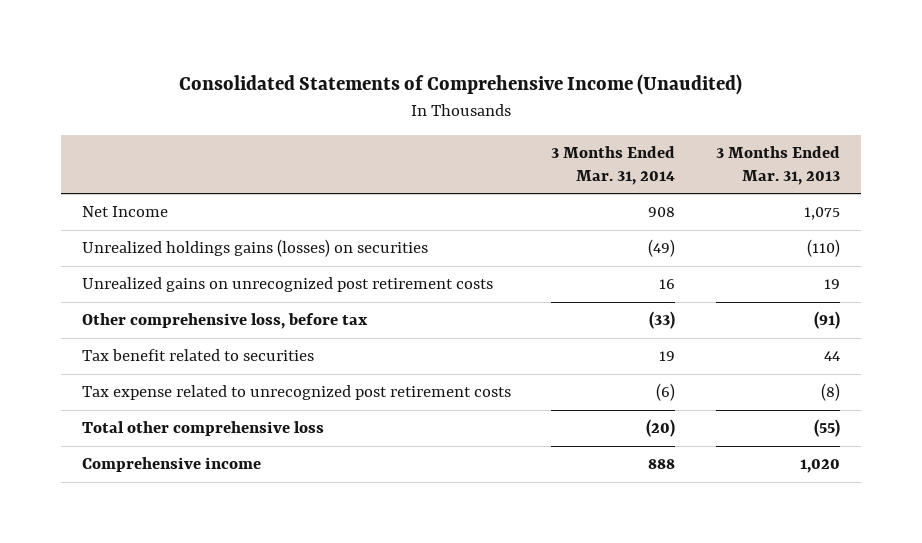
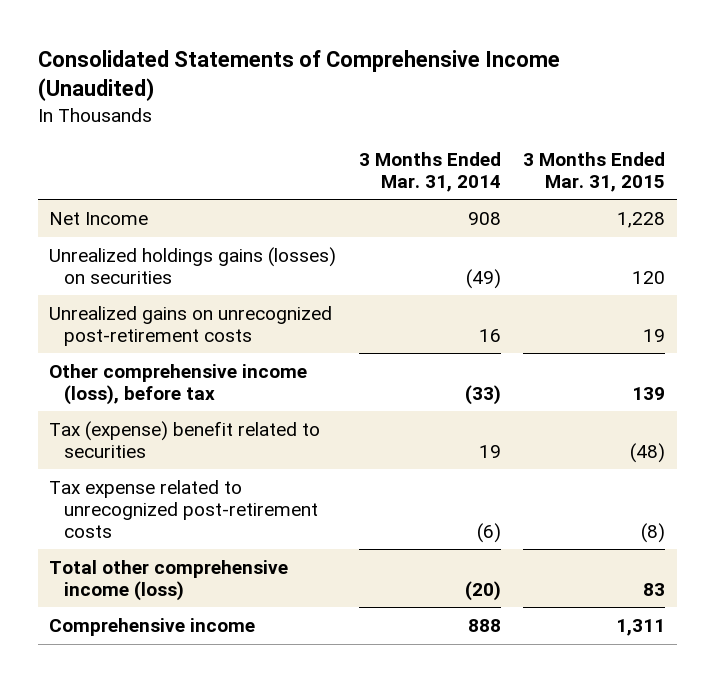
[716,146,841,185] 3 Months Ended Mar. 31, 2013 -> none
none -> [523,151,666,192] 3 Months Ended Mar. 31, 2015
[81,277,493,293] Unrealized gains on unrecognized post retirement costs -> [48,306,332,346] Unrealized gains on unrecognized post-retirement costs
[81,313,368,330] Other comprehensive loss, before tax -> [48,364,307,405] Other comprehensive income (loss), before tax
[81,349,314,362] Tax benefit related to securities -> [48,421,320,458] Tax (expense) benefit related to securities
[81,385,511,401] Tax expense related to unrecognized post retirement costs -> [48,480,319,538] Tax expense related to unrecognized post-retirement costs
[81,421,324,437] Total other comprehensive loss -> [48,560,288,601] Total other comprehensive income (loss)

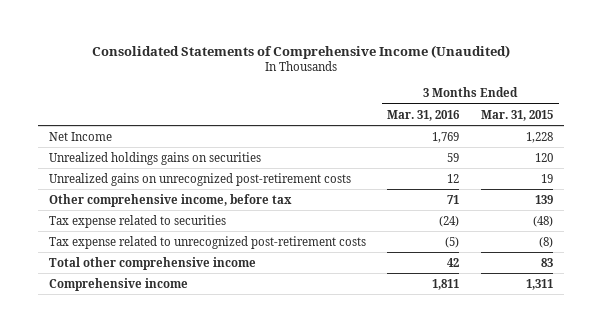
[358,151,501,192] 3 Months Ended Mar. 31, 2014 -> none
none -> [387,109,461,121] Mar. 31, 2016
[48,247,336,284] Unrealized holdings gains (losses) on securities -> [48,151,261,165] Unrealized holdings gains on securities
[48,364,307,405] Other comprehensive income (loss), before tax -> [48,193,292,207] Other comprehensive income, before tax
[48,421,320,458] Tax (expense) benefit related to securities -> [48,214,226,228] Tax expense related to securities
[48,560,288,601] Total other comprehensive income (loss) -> [48,256,256,270] Total other comprehensive income

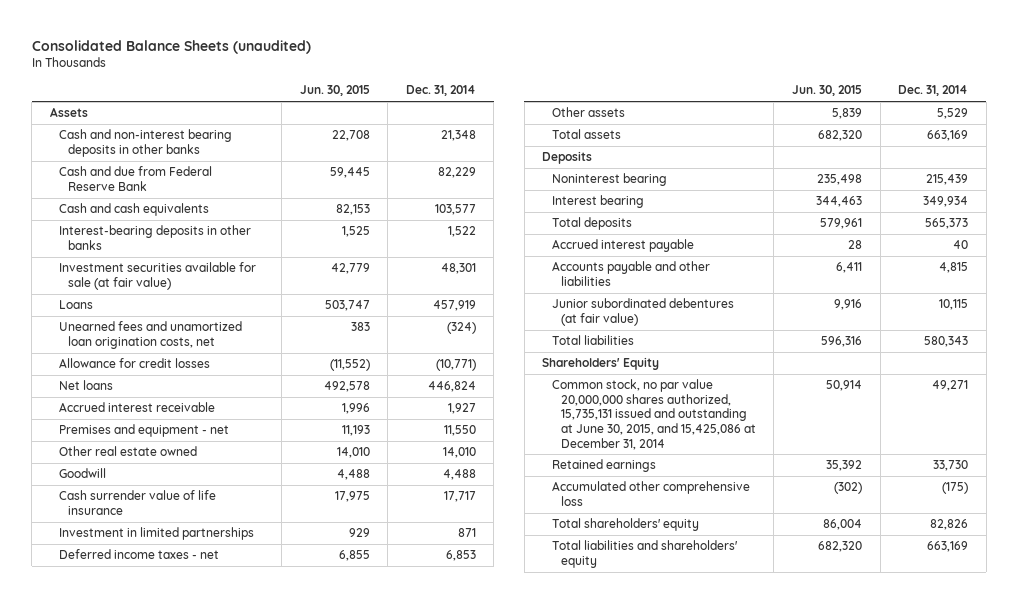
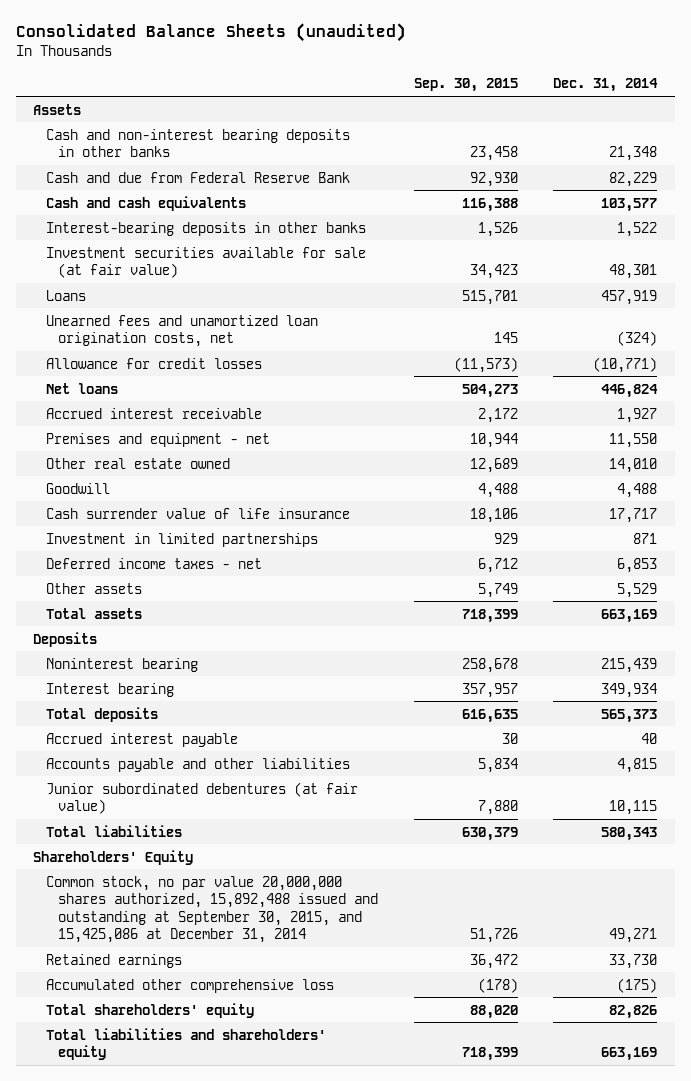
[299,85,370,97] Jun. 30, 2015 -> none
none -> [413,78,518,93] Sep. 30, 2015
[551,379,756,450] Common stock, no par value 20,000,000 shares authorized, 15,735,131 issued and outstanding at June 30, 2015, and 15,425,086 at December 31, 2014 -> [45,875,379,943] Common stock, no par value 20,000,000 shares authorized, 15,892,488 issued and outstanding at September 30, 2015, and 15,425,086 at December 31, 2014

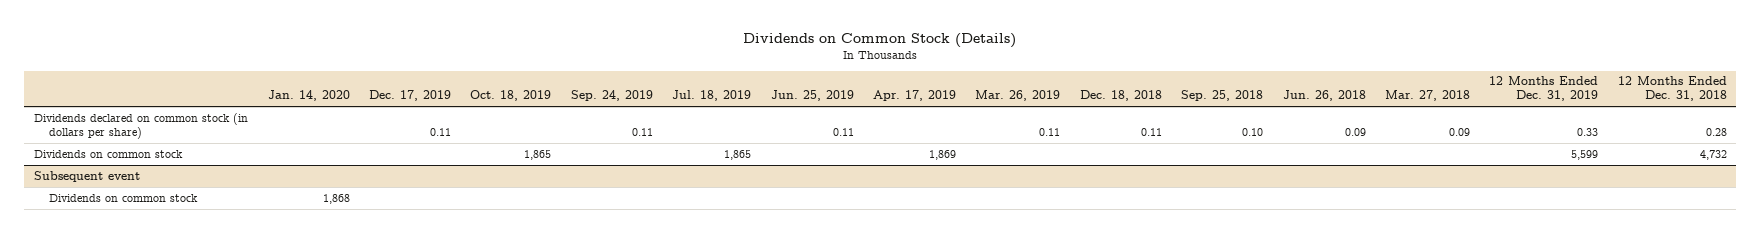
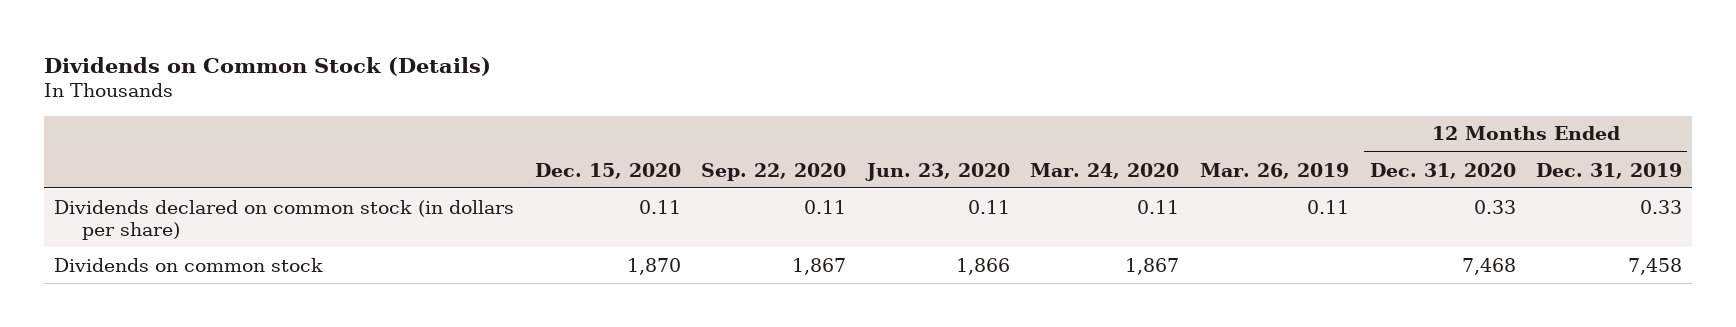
[267,90,350,102] Jan. 14, 2020 -> none
[368,90,451,102] Dec. 17, 2019 -> none
[470,90,552,102] Oct. 18, 2019 -> none
[570,90,653,102] Sep. 24, 2019 -> none
[672,90,752,102] Jul. 18, 2019 -> none
[770,90,854,102] Jun. 25, 2019 -> none
[872,90,956,102] Apr. 17, 2019 -> none
[1079,90,1162,102] Dec. 18, 2018 -> none
[1181,90,1264,102] Sep. 25, 2018 -> none
[1282,90,1366,102] Jun. 26, 2018 -> none
[1384,90,1470,102] Mar. 27, 2018 -> none
[1617,76,1727,102] 12 Months Ended Dec. 31, 2018 -> none
none -> [534,162,681,179] Dec. 15, 2020
none -> [701,162,847,181] Sep. 22, 2020
none -> [864,162,1010,181] Jun. 23, 2020
none -> [1030,162,1180,179] Mar. 24, 2020
none -> [1369,162,1516,179] Dec. 31, 2020
[34,170,141,182] Subsequent event -> none
[48,193,198,202] Dividends on common stock -> none
[1571,149,1599,160] 5,599 -> [1628,257,1683,275] 7,458

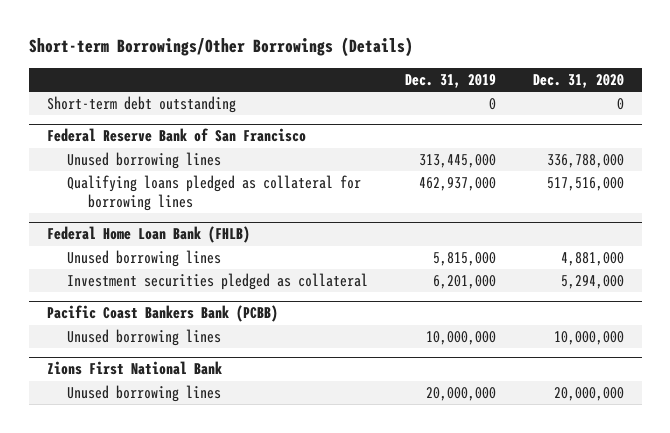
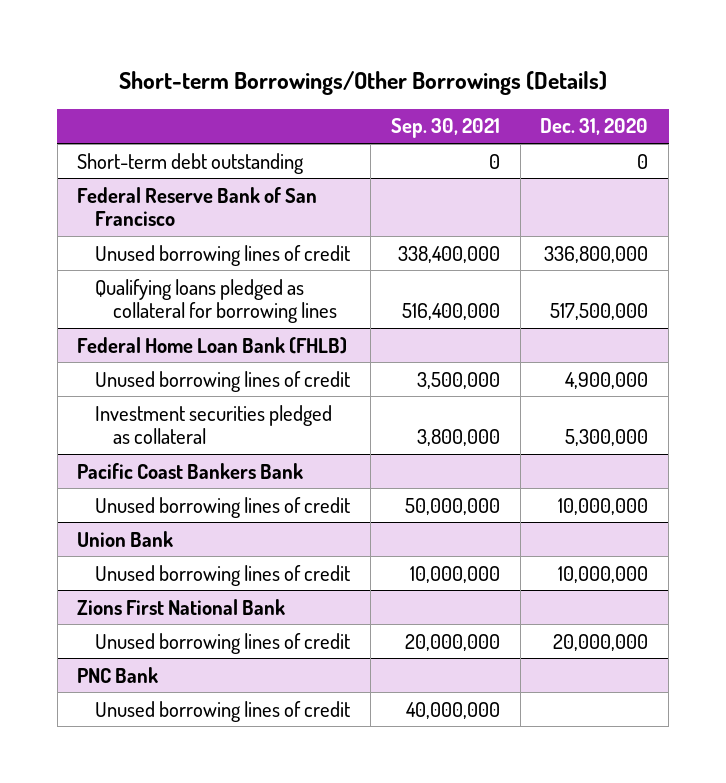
[405,73,497,88] Dec. 31, 2019 -> none
none -> [390,118,500,139] Sep. 30, 2021
[67,152,222,170] Unused borrowing lines -> [95,244,351,266] Unused borrowing lines of credit
[546,154,624,169] 336,788,000 -> [544,245,649,263] 336,800,000
[546,177,624,192] 517,516,000 -> [550,303,649,321] 517,500,000
[67,250,222,268] Unused borrowing lines -> [95,370,351,392] Unused borrowing lines of credit
[560,252,624,267] 4,881,000 -> [565,371,649,389] 4,900,000
[560,275,624,290] 5,294,000 -> [565,429,649,447] 5,300,000
[46,305,278,323] Pacific Coast Bankers Bank (PCBB) -> [77,462,304,479] Pacific Coast Bankers Bank
[67,329,222,347] Unused borrowing lines -> [95,496,351,518] Unused borrowing lines of credit
none -> [77,530,174,547] Union Bank
none -> [95,564,351,586] Unused borrowing lines of credit
[67,385,222,403] Unused borrowing lines -> [95,632,351,654] Unused borrowing lines of credit
none -> [77,666,159,683] PNC Bank
none -> [95,700,351,722] Unused borrowing lines of credit

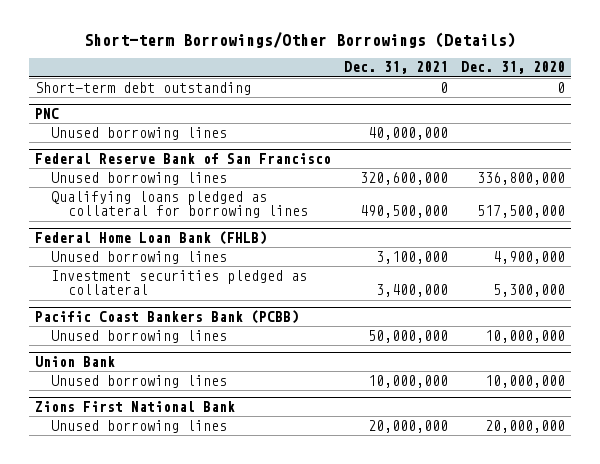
[390,118,500,139] Sep. 30, 2021 -> none
none -> [343,61,448,75] Dec. 31, 2021
none -> [35,108,60,120] PNC
none -> [51,126,228,140] Unused borrowing lines
[95,244,351,266] Unused borrowing lines of credit -> [51,171,228,185] Unused borrowing lines
[95,370,351,392] Unused borrowing lines of credit -> [51,250,228,264] Unused borrowing lines
[77,462,304,479] Pacific Coast Bankers Bank -> [35,310,300,325] Pacific Coast Bankers Bank (PCBB)
[95,496,351,518] Unused borrowing lines of credit -> [51,329,228,343] Unused borrowing lines
[95,564,351,586] Unused borrowing lines of credit -> [51,374,228,388] Unused borrowing lines
[77,666,159,683] PNC Bank -> none
[95,700,351,722] Unused borrowing lines of credit -> none
[95,632,351,654] Unused borrowing lines of credit -> [51,419,228,433] Unused borrowing lines

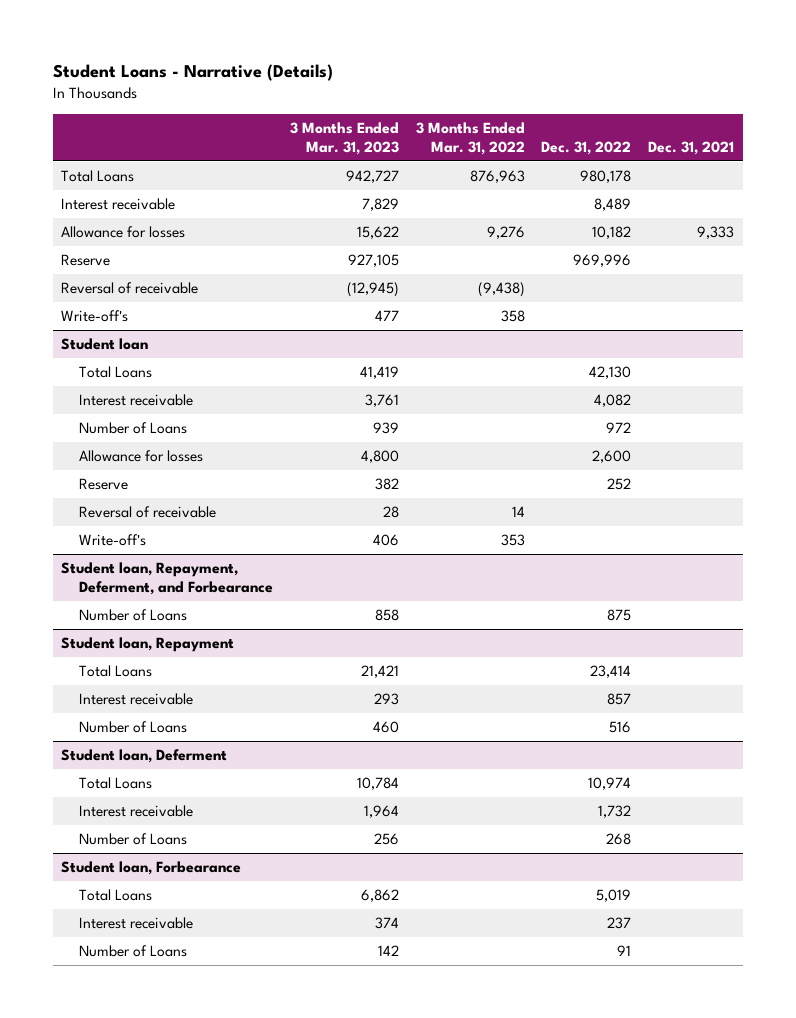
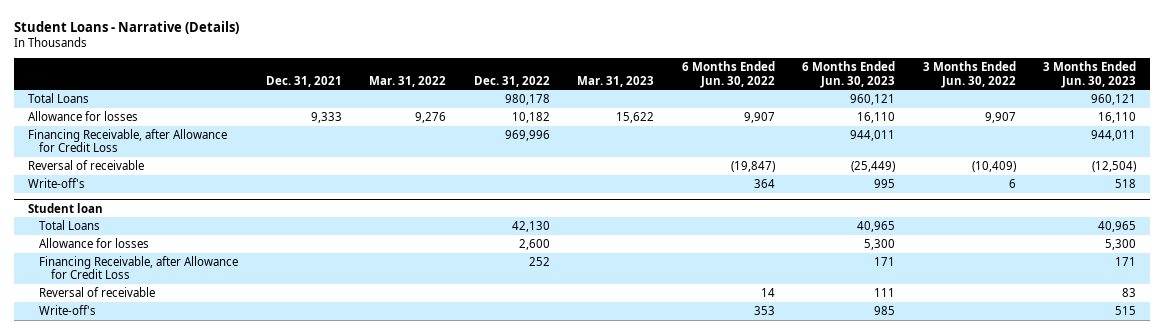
[289,121,399,155] 3 Months Ended Mar. 31, 2023 -> none
[415,121,525,155] 3 Months Ended Mar. 31, 2022 -> none
none -> [369,75,447,87] Mar. 31, 2022
none -> [577,75,655,87] Mar. 31, 2023
none -> [681,61,775,88] 6 Months Ended Jun. 30, 2022
none -> [802,61,896,88] 6 Months Ended Jun. 30, 2023
none -> [922,61,1016,88] 3 Months Ended Jun. 30, 2022
none -> [1043,61,1137,88] 3 Months Ended Jun. 30, 2023
[61,197,176,210] Interest receivable -> none
[61,253,111,266] Reserve -> [28,128,228,153] Financing Receivable, after Allowance for Credit Loss
[78,393,193,406] Interest receivable -> none
[78,421,187,434] Number of Loans -> none
[78,477,128,490] Reserve -> [39,255,239,280] Financing Receivable, after Allowance for Credit Loss
[61,561,273,596] Student loan, Repayment, Deferment, and Forbearance -> none
[78,608,187,621] Number of Loans -> none
[61,636,235,652] Student loan, Repayment -> none
[78,664,152,677] Total Loans -> none
[78,692,193,705] Interest receivable -> none
[78,720,187,733] Number of Loans -> none
[61,748,228,763] Student loan, Deferment -> none
[78,776,152,789] Total Loans -> none
[78,804,193,817] Interest receivable -> none
[78,832,187,845] Number of Loans -> none
[61,860,242,875] Student loan, Forbearance -> none
[78,888,152,901] Total Loans -> none
[78,916,193,929] Interest receivable -> none
[78,944,187,957] Number of Loans -> none

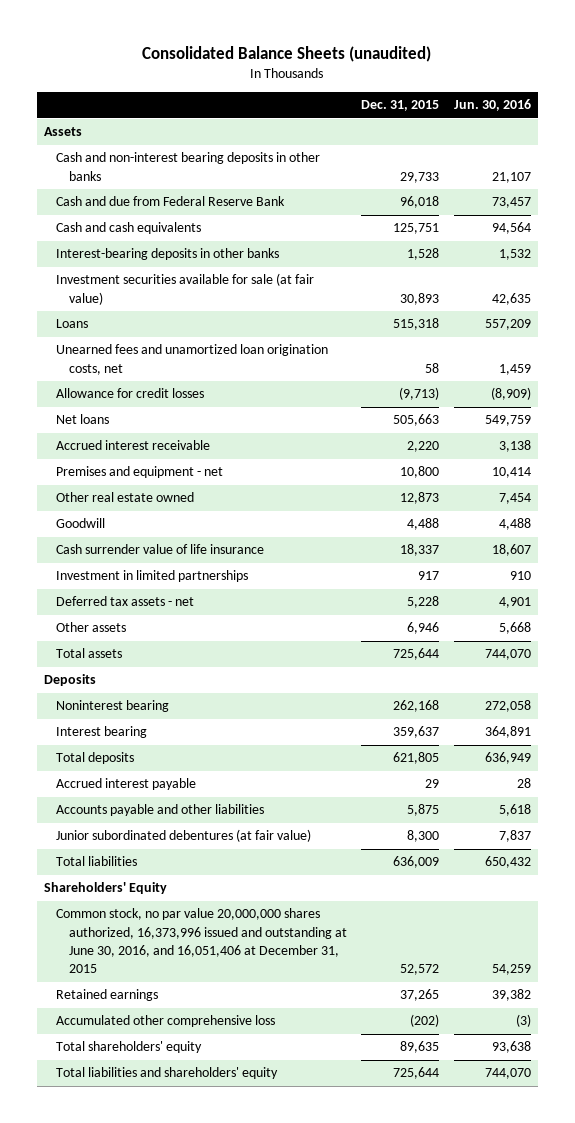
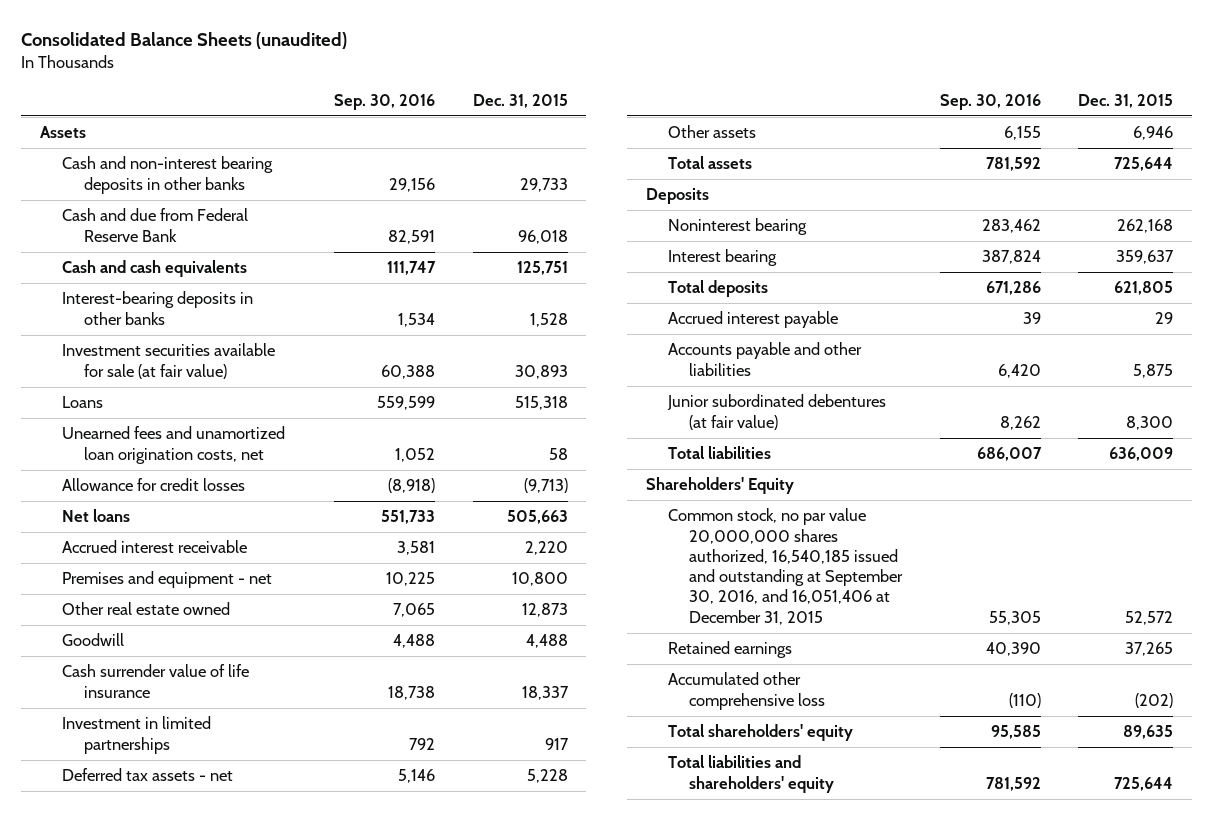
[453,99,531,112] Jun. 30, 2016 -> none
none -> [334,93,436,110] Sep. 30, 2016
[56,908,348,974] Common stock, no par value 20,000,000 shares authorized, 16,373,996 issued and outstanding at June 30, 2016, and 16,051,406 at December 31, 2015 -> [667,508,904,625] Common stock, no par value 20,000,000 shares authorized, 16,540,185 issued and outstanding at September 30, 2016, and 16,051,406 at December 31, 2015

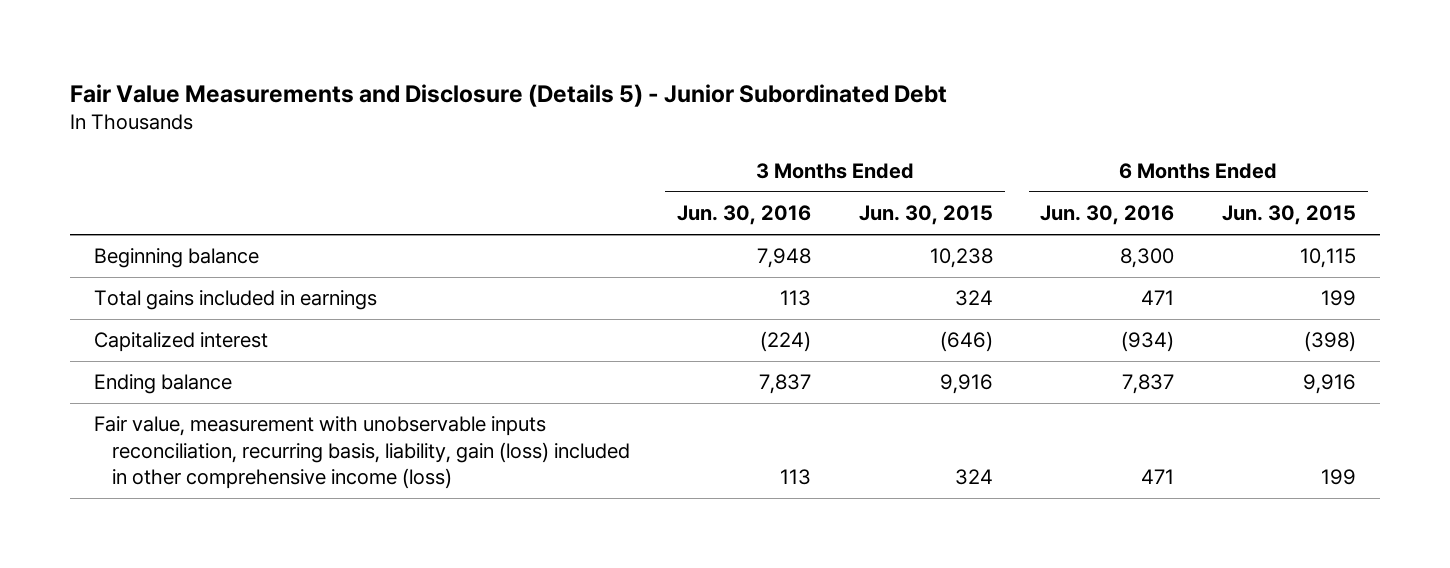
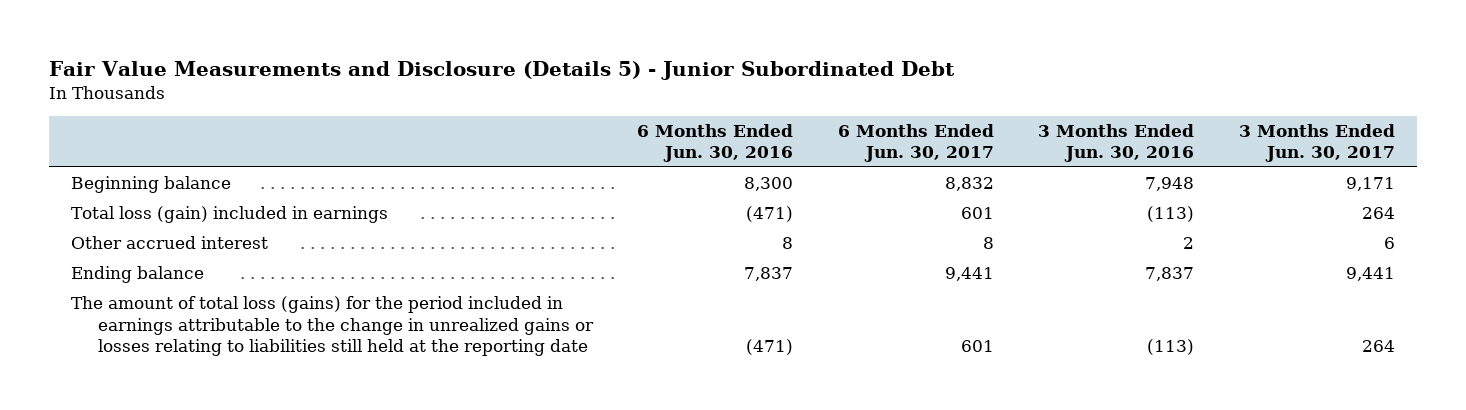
[858,205,993,226] Jun. 30, 2015 -> none
[1221,205,1356,226] Jun. 30, 2015 -> none
none -> [837,123,994,163] 6 Months Ended Jun. 30, 2017
none -> [1238,123,1395,163] 3 Months Ended Jun. 30, 2017
[93,290,377,311] Total gains included in earnings -> [71,206,389,224] Total loss (gain) included in earnings
[780,290,812,307] 113 -> [1147,206,1195,223] (113)
[1141,290,1175,306] 471 -> [746,206,794,223] (471)
[93,332,268,353] Capitalized interest -> [71,236,269,250] Other accrued interest
[760,331,812,353] (224) -> [1183,237,1195,250] 2
[1121,331,1175,353] (934) -> [782,237,794,250] 8
[93,416,630,490] Fair value, measurement with unobservable inputs reconciliation, recurring basis, liability, gain (loss) included in other comprehensive income (loss) -> none
none -> [71,296,594,356] The amount of total loss (gains) for the period included in earnings attributable to the change in unrealized gains or losses relating to liabilities still held at the reporting date

